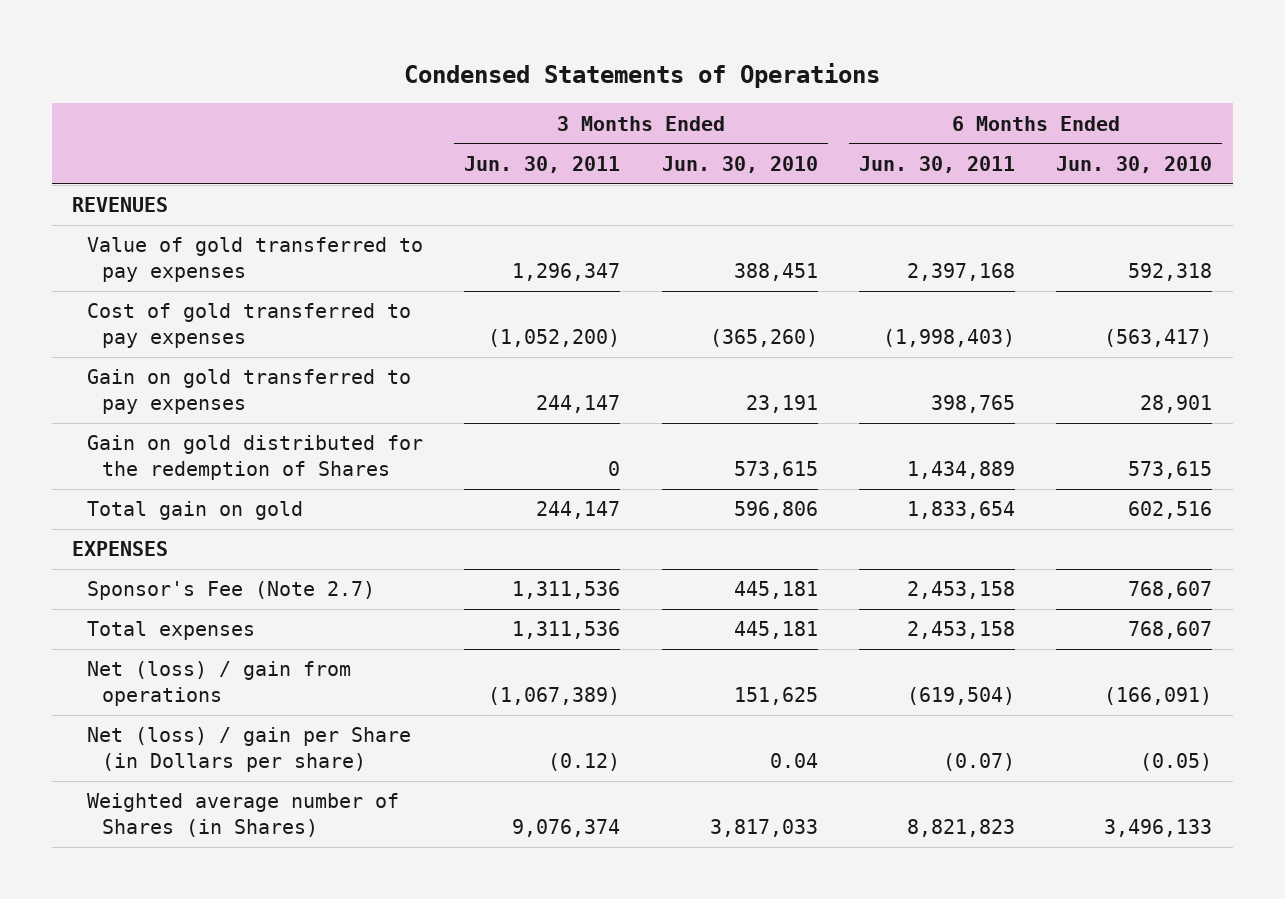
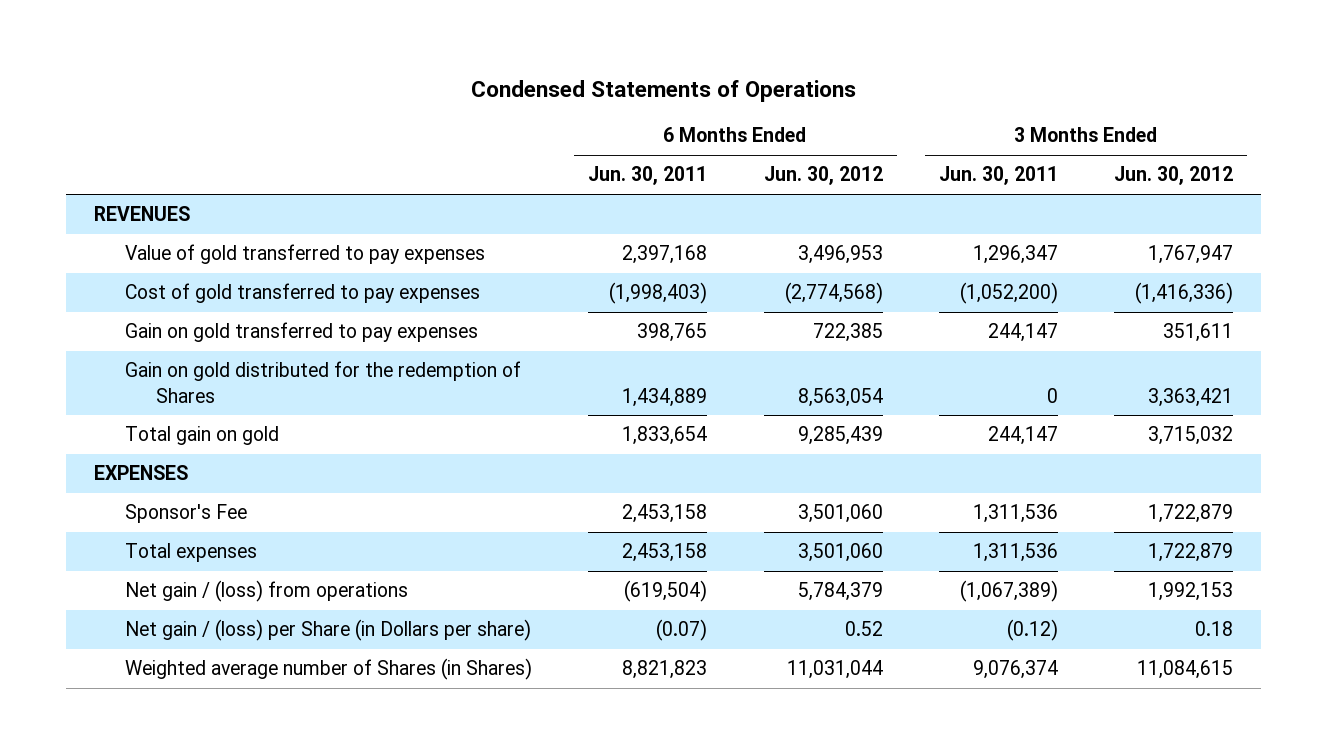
[661,155,818,173] Jun. 30, 2010 -> none
[1056,155,1213,173] Jun. 30, 2010 -> none
none -> [763,166,883,186] Jun. 30, 2012
none -> [1114,166,1234,186] Jun. 30, 2012
[87,581,376,601] Sponsor's Fee (Note 2.7) -> [125,504,248,524] Sponsor's Fee
[87,661,352,707] Net (loss) / gain from operations -> [125,580,409,603] Net gain / (loss) from operations
[87,727,412,773] Net (loss) / gain per Share (in Dollars per share) -> [125,619,532,642] Net gain / (loss) per Share (in Dollars per share)

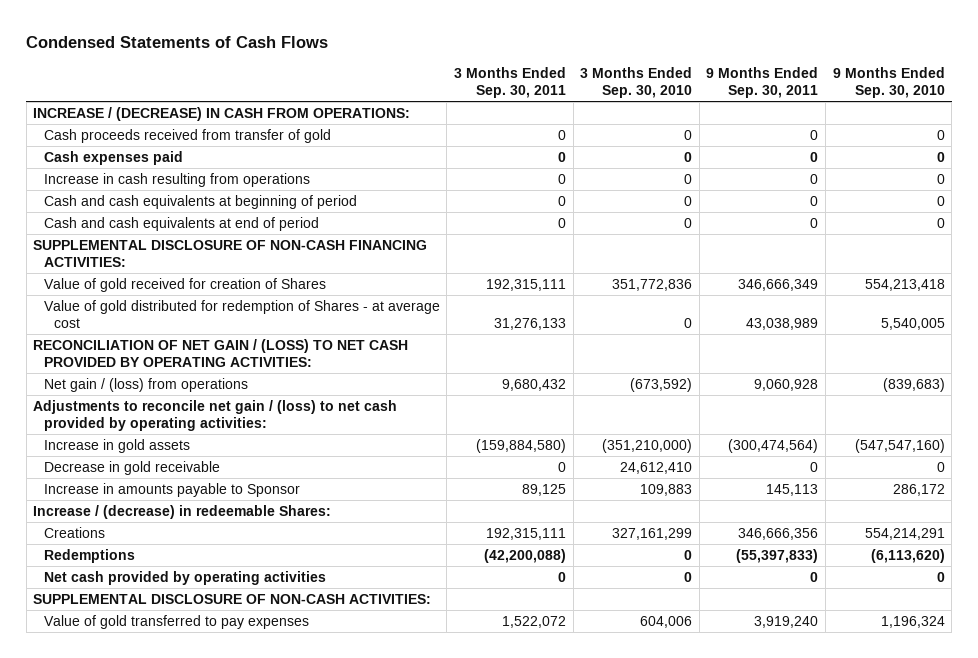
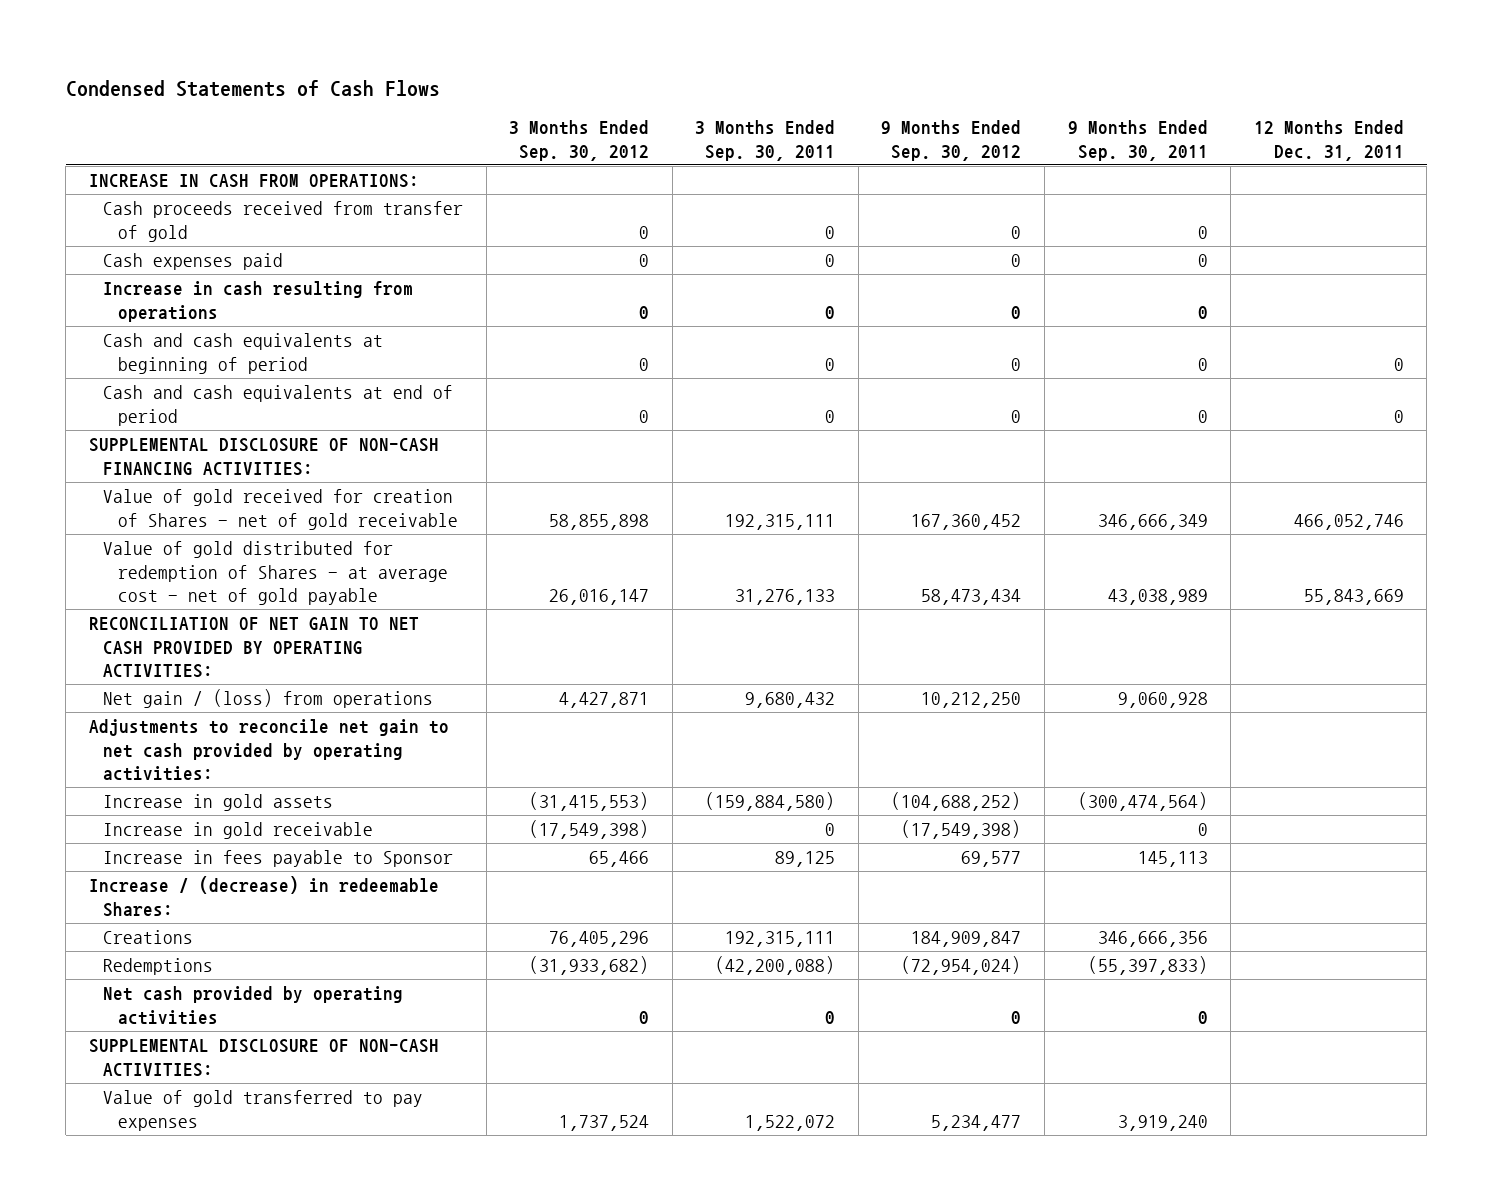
[580,67,693,99] 3 Months Ended Sep. 30, 2010 -> none
[832,67,945,99] 9 Months Ended Sep. 30, 2010 -> none
none -> [509,120,650,161] 3 Months Ended Sep. 30, 2012
none -> [881,120,1022,161] 9 Months Ended Sep. 30, 2012
none -> [1253,120,1404,161] 12 Months Ended Dec. 31, 2011
[33,106,411,121] INCREASE / (DECREASE) IN CASH FROM OPERATIONS: -> [88,174,419,189] INCREASE IN CASH FROM OPERATIONS:
[43,277,326,292] Value of gold received for creation of Shares -> [103,489,458,530] Value of gold received for creation of Shares - net of gold receivable
[43,299,440,328] Value of gold distributed for redemption of Shares - at average cost -> [103,541,448,605] Value of gold distributed for redemption of Shares - at average cost - net of gold payable
[33,338,409,367] RECONCILIATION OF NET GAIN / (LOSS) TO NET CASH PROVIDED BY OPERATING ACTIVITIES: -> [88,617,419,678] RECONCILIATION OF NET GAIN TO NET CASH PROVIDED BY OPERATING ACTIVITIES:
[33,399,398,431] Adjustments to reconcile net gain / (loss) to net cash provided by operating activities: -> [88,719,449,781] Adjustments to reconcile net gain to net cash provided by operating activities:
[43,460,220,475] Decrease in gold receivable -> [103,822,374,840] Increase in gold receivable
[43,482,300,497] Increase in amounts payable to Sponsor -> [103,850,454,868] Increase in fees payable to Sponsor

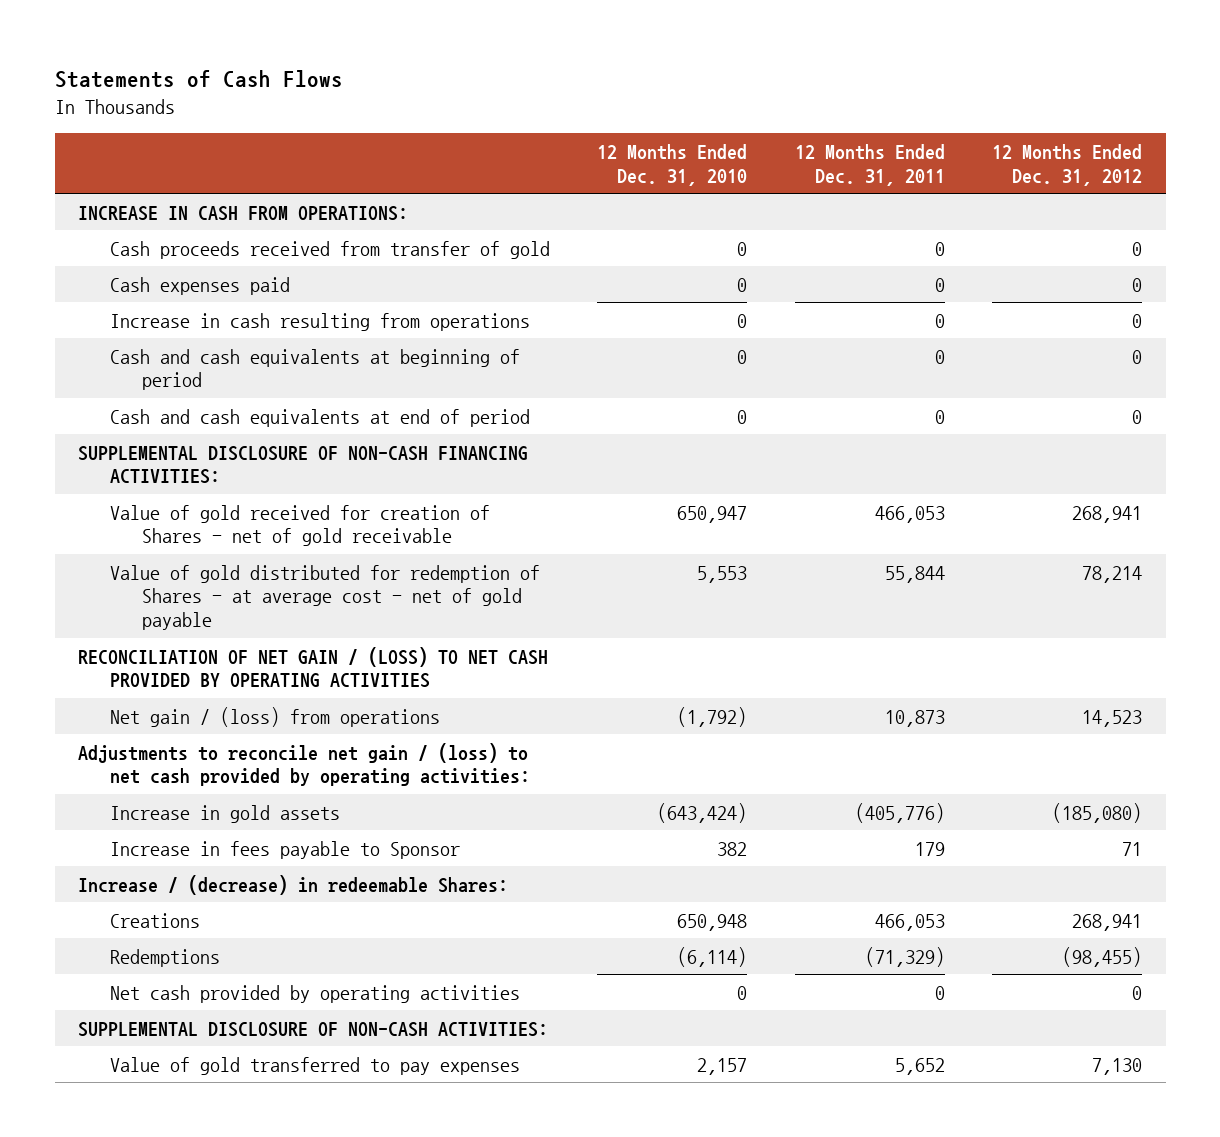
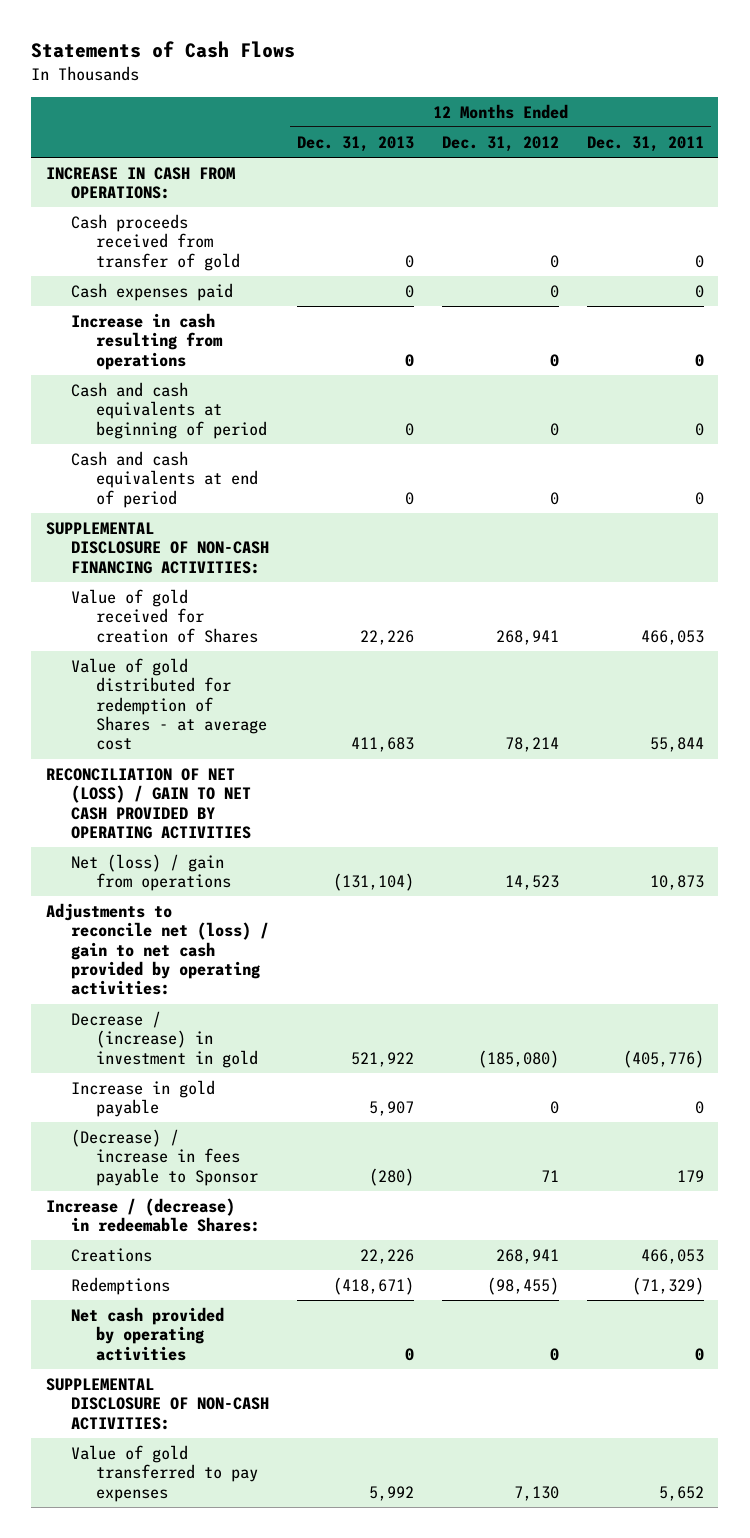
[597,143,748,186] 12 Months Ended Dec. 31, 2010 -> none
none -> [296,135,414,152] Dec. 31, 2013
[110,504,491,547] Value of gold received for creation of Shares - net of gold receivable -> [70,588,259,643] Value of gold received for creation of Shares
[110,564,541,631] Value of gold distributed for redemption of Shares - at average cost - net of gold payable -> [70,657,268,751] Value of gold distributed for redemption of Shares - at average cost
[78,646,549,689] RECONCILIATION OF NET GAIN / (LOSS) TO NET CASH PROVIDED BY OPERATING ACTIVITIES -> [45,767,251,840] RECONCILIATION OF NET (LOSS) / GAIN TO NET CASH PROVIDED BY OPERATING ACTIVITIES
[110,706,441,727] Net gain / (loss) from operations -> [70,853,232,892] Net (loss) / gain from operations
[78,742,531,787] Adjustments to reconcile net gain / (loss) to net cash provided by operating activities: -> [45,902,269,996] Adjustments to reconcile net (loss) / gain to net cash provided by operating activities:
[110,804,341,823] Increase in gold assets -> [70,1010,259,1068] Decrease / (increase) in investment in gold
none -> [70,1079,215,1118] Increase in gold payable
[110,840,461,859] Increase in fees payable to Sponsor -> [70,1128,259,1186] (Decrease) / increase in fees payable to Sponsor

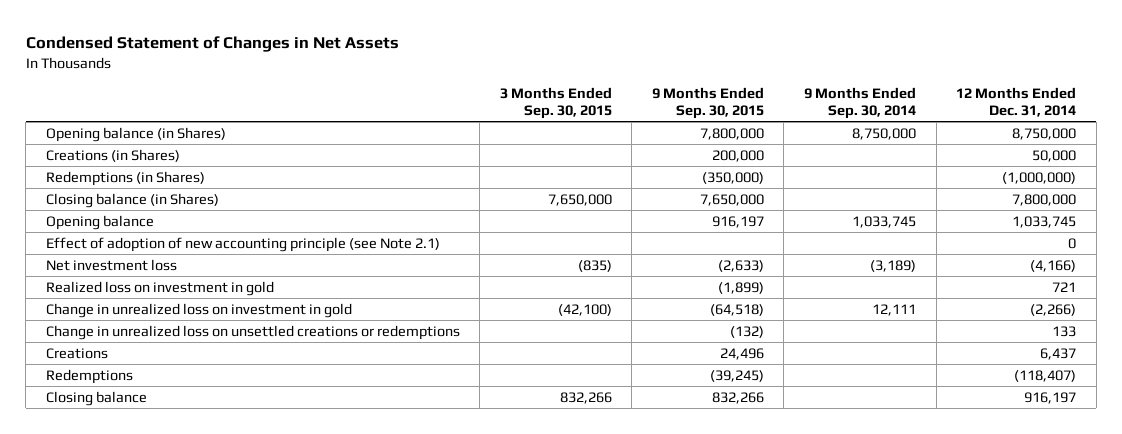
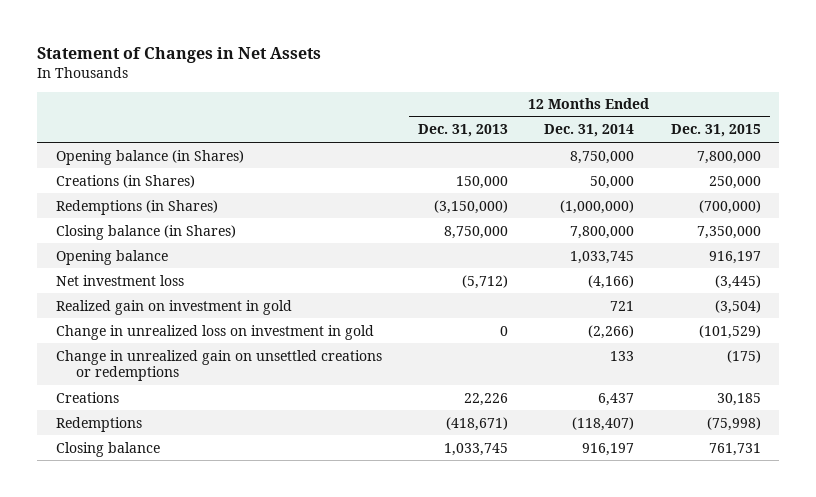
[25,36,399,53] Condensed Statement of Changes in Net Assets -> [37,47,322,64] Statement of Changes in Net Assets
[499,86,612,120] 3 Months Ended Sep. 30, 2015 -> none
[651,86,764,120] 9 Months Ended Sep. 30, 2015 -> none
[804,86,917,120] 9 Months Ended Sep. 30, 2014 -> none
none -> [417,124,508,138] Dec. 31, 2013
none -> [670,124,761,138] Dec. 31, 2015
[45,236,440,252] Effect of adoption of new accounting principle (see Note 2.1) -> none
[45,280,274,296] Realized loss on investment in gold -> [55,299,292,315] Realized gain on investment in gold
[45,324,460,340] Change in unrealized loss on unsettled creations or redemptions -> [55,349,382,382] Change in unrealized gain on unsettled creations or redemptions

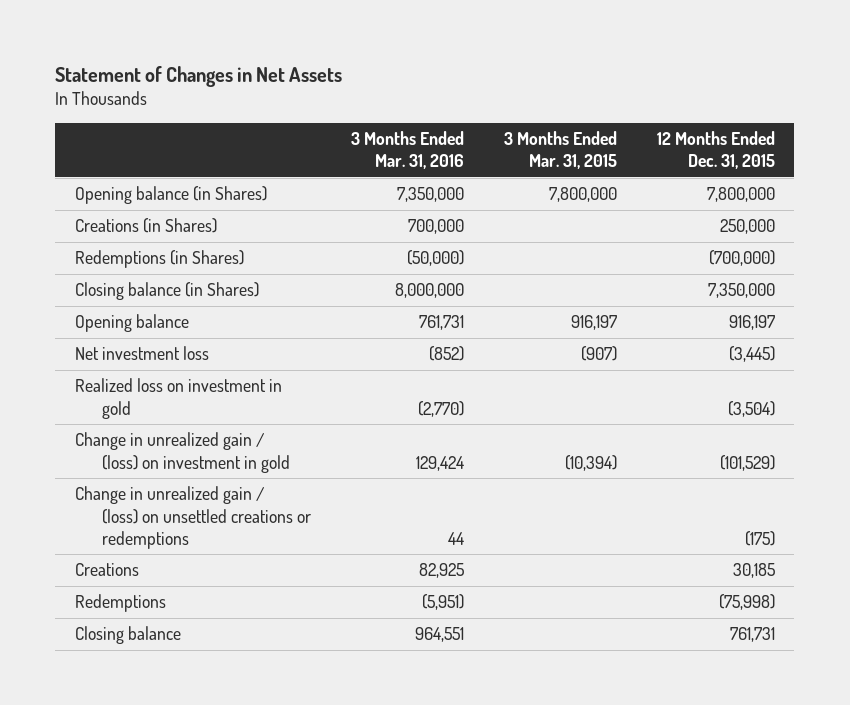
[417,124,508,138] Dec. 31, 2013 -> none
[544,124,635,138] Dec. 31, 2014 -> none
none -> [351,130,465,170] 3 Months Ended Mar. 31, 2016
none -> [503,130,617,170] 3 Months Ended Mar. 31, 2015
[55,299,292,315] Realized gain on investment in gold -> [75,378,283,419] Realized loss on investment in gold
[55,324,374,340] Change in unrealized loss on investment in gold -> [75,432,291,473] Change in unrealized gain / (loss) on investment in gold
[55,349,382,382] Change in unrealized gain on unsettled creations or redemptions -> [75,486,312,549] Change in unrealized gain / (loss) on unsettled creations or redemptions

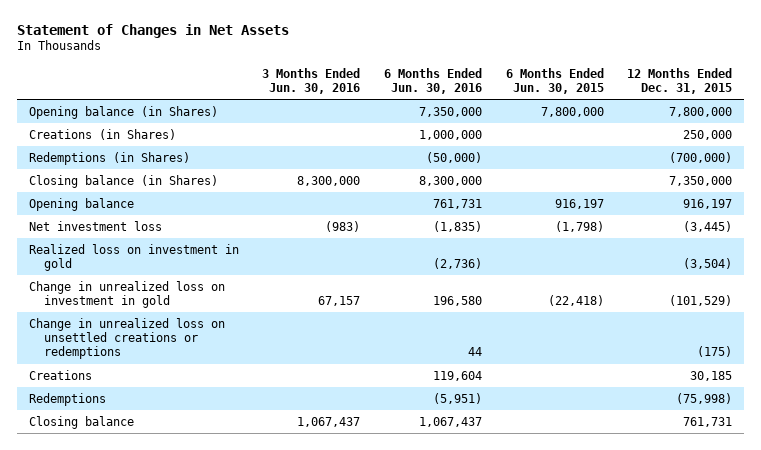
[351,130,465,170] 3 Months Ended Mar. 31, 2016 -> none
[503,130,617,170] 3 Months Ended Mar. 31, 2015 -> none
none -> [262,67,361,95] 3 Months Ended Jun. 30, 2016
none -> [384,67,483,95] 6 Months Ended Jun. 30, 2016
none -> [505,67,604,95] 6 Months Ended Jun. 30, 2015
[75,432,291,473] Change in unrealized gain / (loss) on investment in gold -> [28,280,225,308] Change in unrealized loss on investment in gold
[75,486,312,549] Change in unrealized gain / (loss) on unsettled creations or redemptions -> [28,317,225,360] Change in unrealized loss on unsettled creations or redemptions

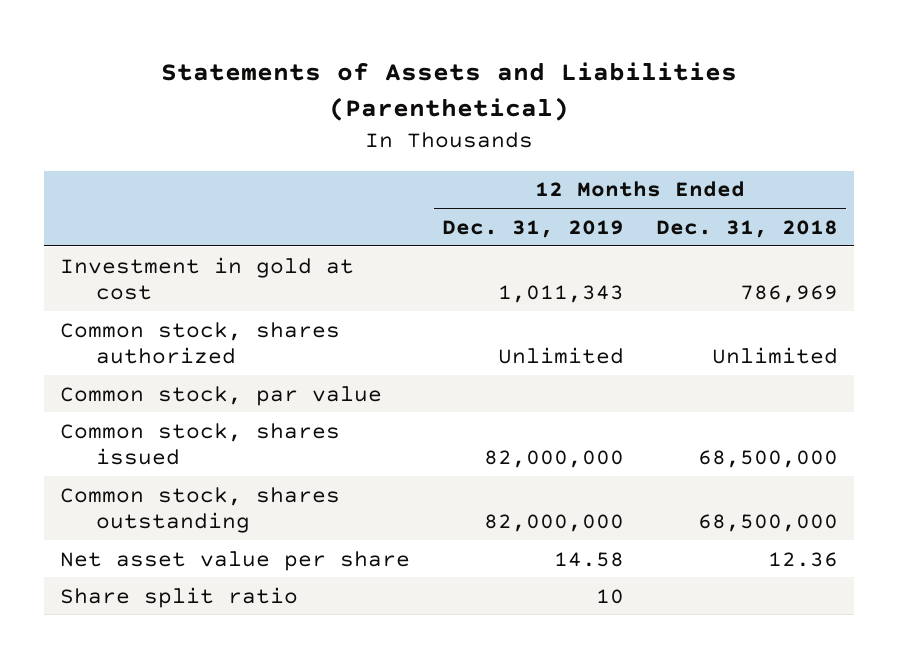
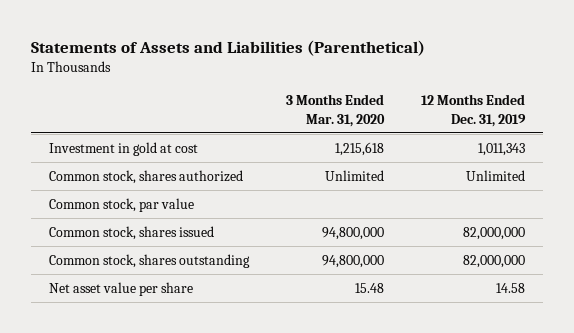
[656,219,839,238] Dec. 31, 2018 -> none
none -> [286,94,386,127] 3 Months Ended Mar. 31, 2020
[60,586,299,608] Share split ratio -> none

